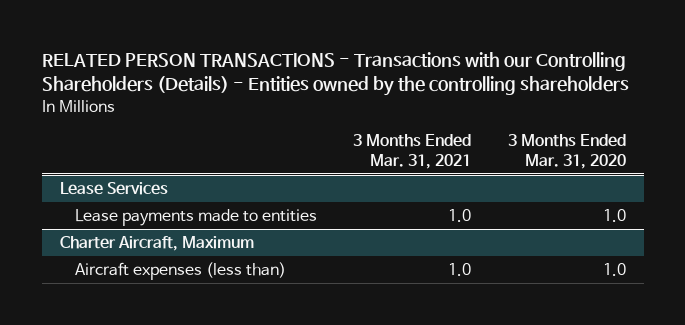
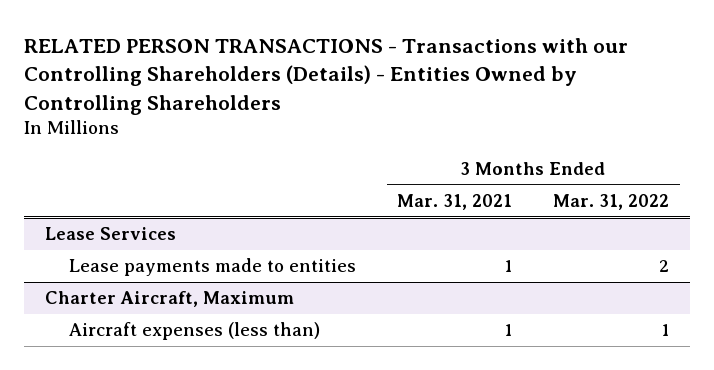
[41,52,629,97] RELATED PERSON TRANSACTIONS - Transactions with our Controlling Shareholders (Details) - Entities owned by the controlling shareholders -> [24,37,629,115] RELATED PERSON TRANSACTIONS - Transactions with our Controlling Shareholders (Details) - Entities Owned by Controlling Shareholders
[507,134,626,169] 3 Months Ended Mar. 31, 2020 -> none
none -> [553,193,670,210] Mar. 31, 2022
[448,209,472,223] 1.0 -> [504,260,513,273] 1
[448,263,472,277] 1.0 -> [504,324,513,337] 1

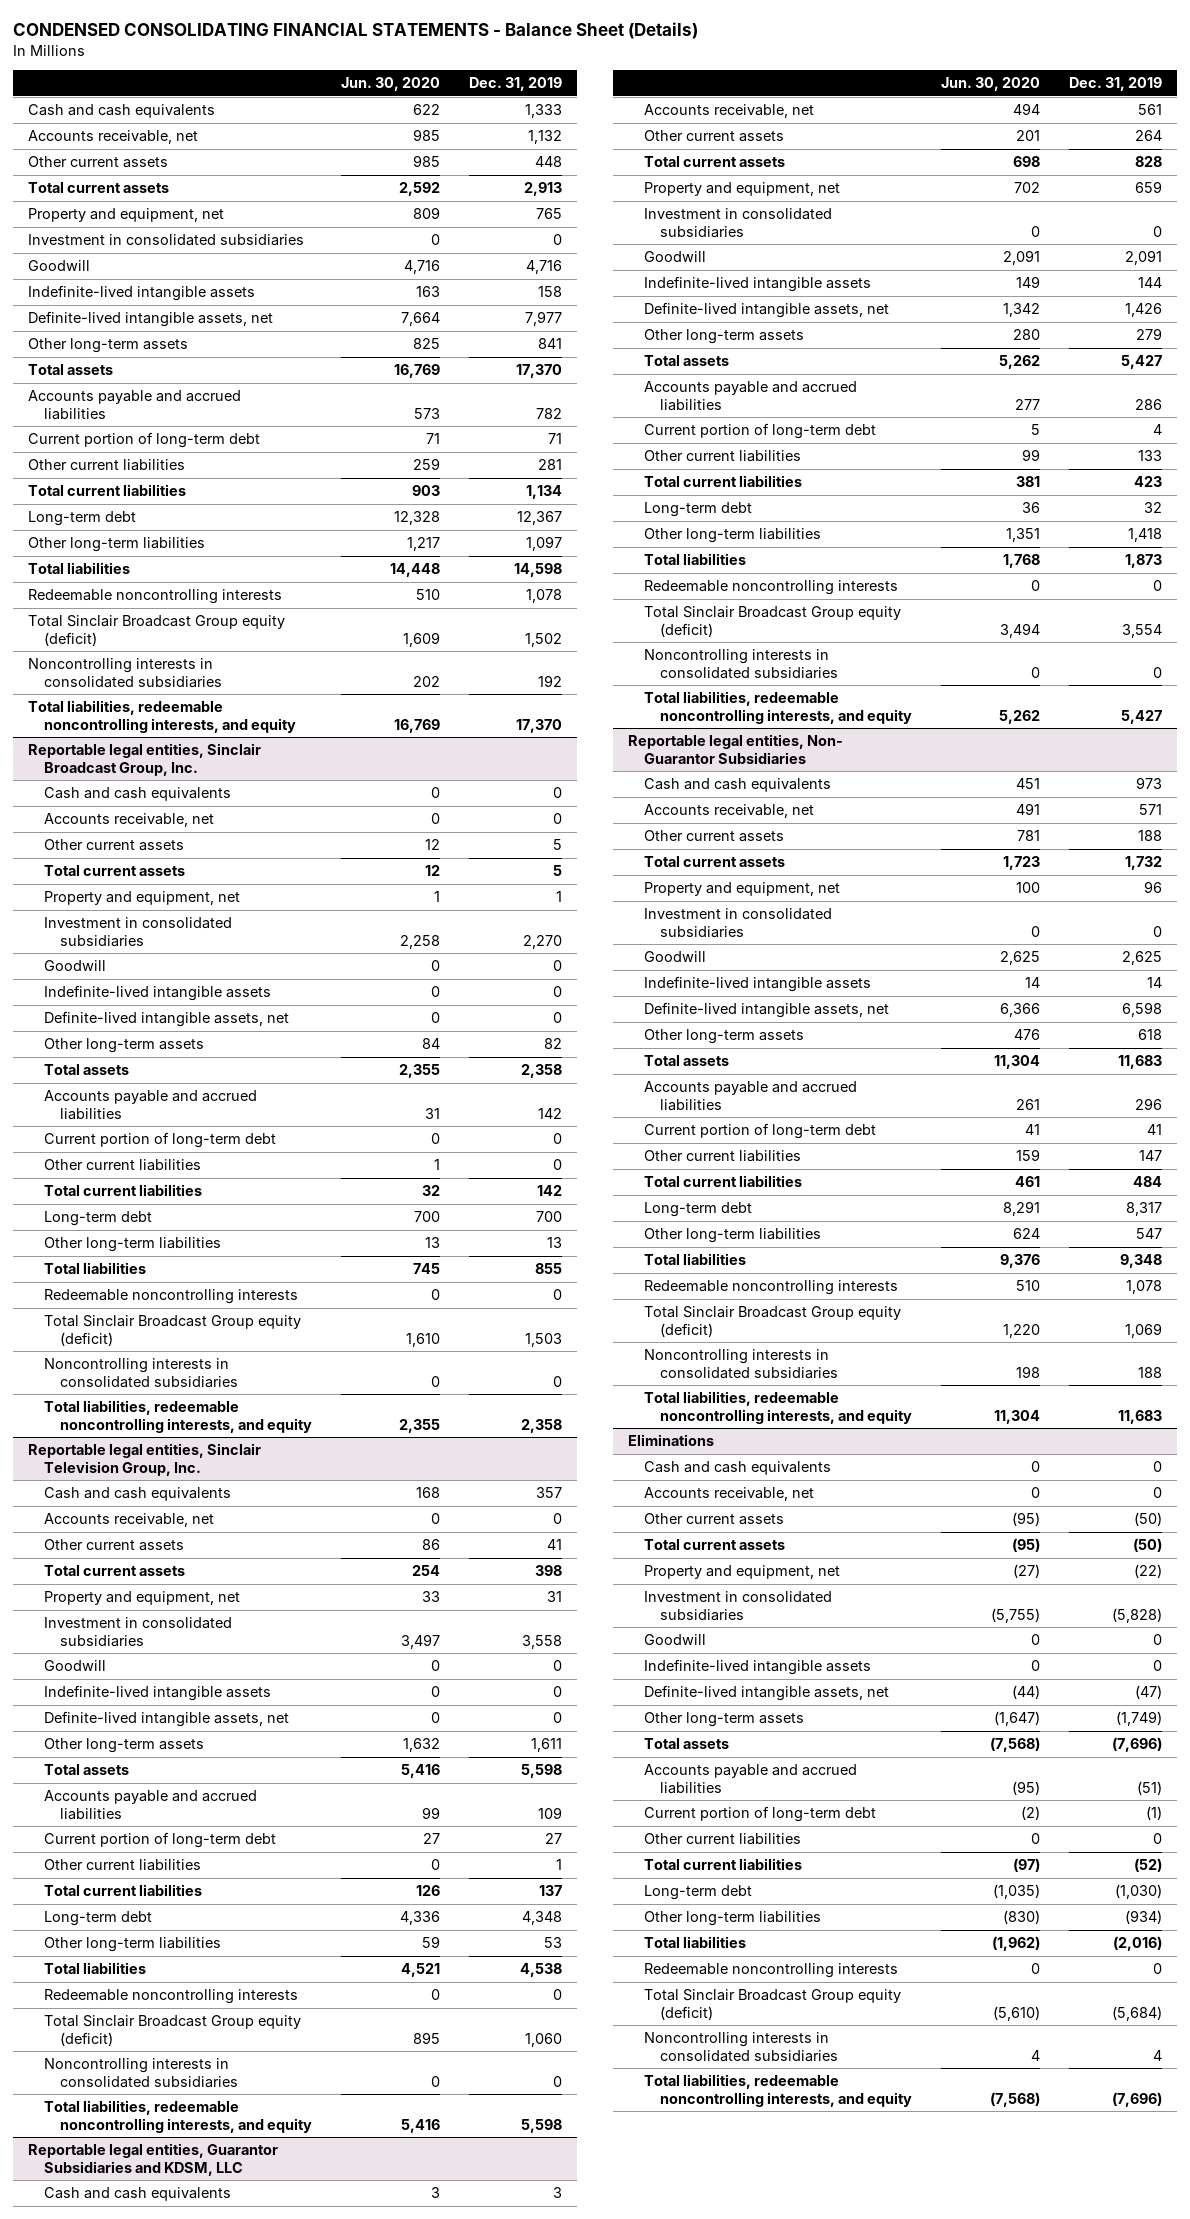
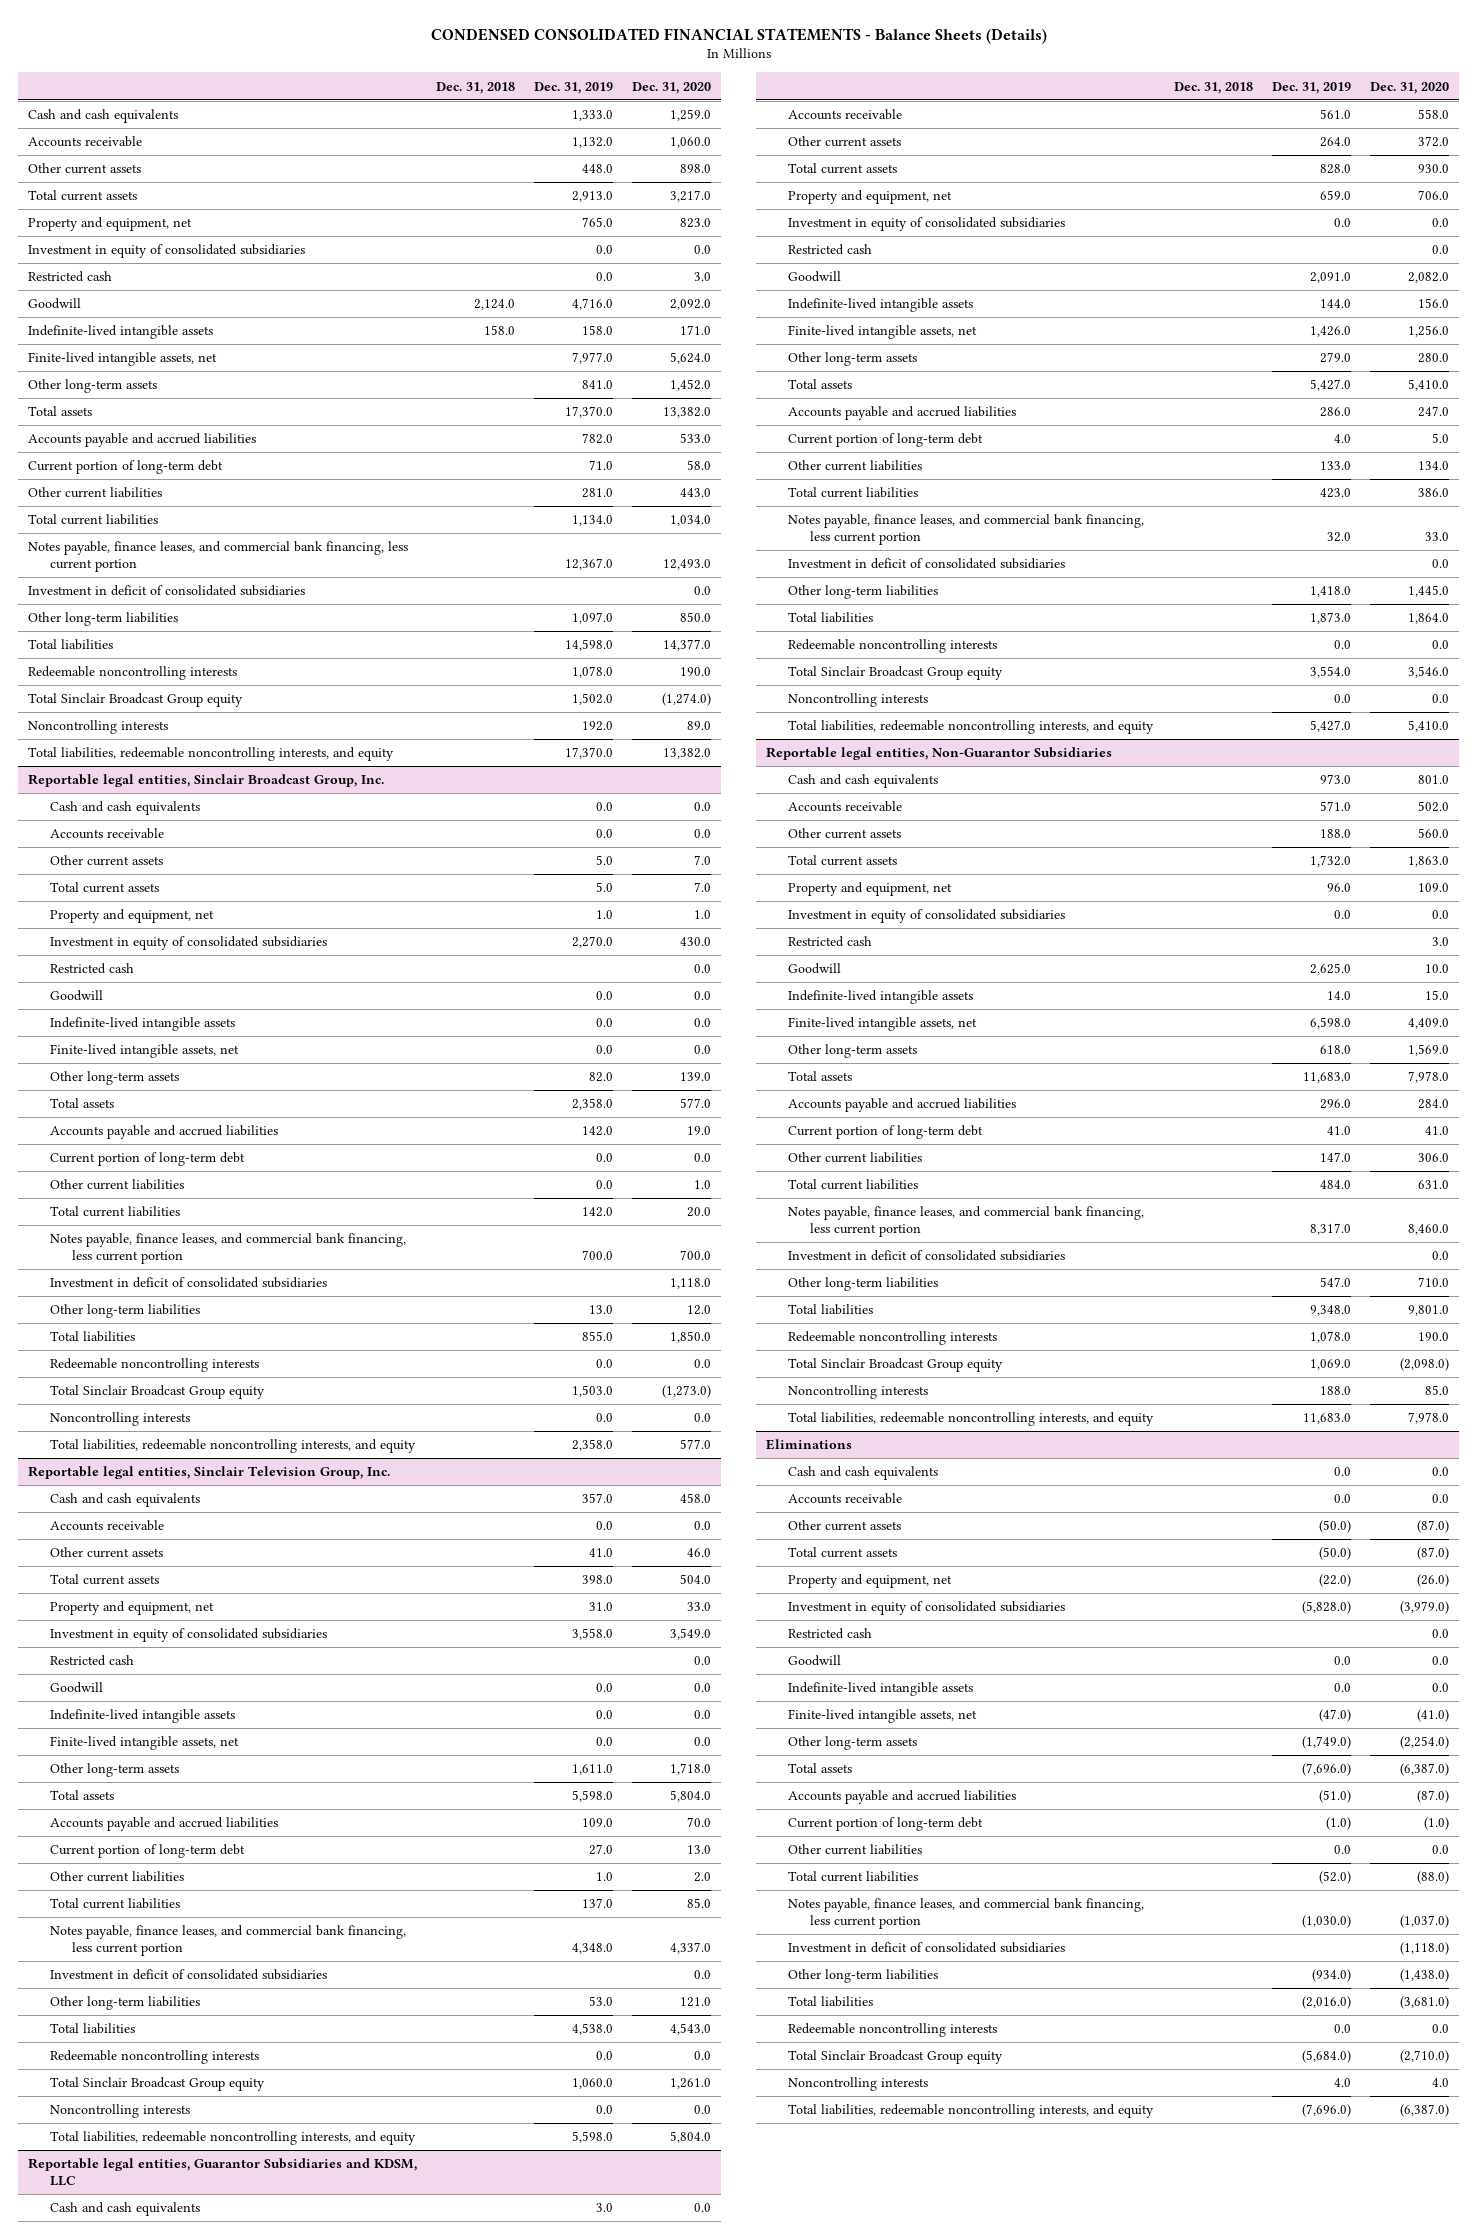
[13,21,699,39] CONDENSED CONSOLIDATING FINANCIAL STATEMENTS - Balance Sheet (Details) -> [430,27,1047,44] CONDENSED CONSOLIDATED FINANCIAL STATEMENTS - Balance Sheets (Details)
[341,77,441,92] Jun. 30, 2020 -> none
none -> [435,81,515,94] Dec. 31, 2018
none -> [632,81,712,94] Dec. 31, 2020
[27,511,136,527] Long-term debt -> none
[525,104,563,119] 1,333 -> [572,110,614,122] 1,333.0
[27,130,198,145] Accounts receivable, net -> [27,136,142,148] Accounts receivable
[528,130,563,145] 1,132 -> [572,137,614,149] 1,132.0
[535,156,563,168] 448 -> [582,164,614,174] 448.0
[524,182,563,197] 2,913 -> [572,191,614,203] 2,913.0
[536,208,563,220] 765 -> [582,217,614,228] 765.0
[27,234,304,247] Investment in consolidated subsidiaries -> [27,244,305,259] Investment in equity of consolidated subsidiaries
[553,234,563,246] 0 -> [596,245,614,255] 0.0
none -> [27,271,112,283] Restricted cash
[526,260,563,275] 4,716 -> [572,298,614,311] 4,716.0
[538,286,563,298] 158 -> [582,325,614,336] 158.0
[27,311,273,328] Definite-lived intangible assets, net -> [27,352,217,367] Finite-lived intangible assets, net
[525,311,563,327] 7,977 -> [572,352,614,365] 7,977.0
[538,338,563,350] 841 -> [582,380,614,390] 841.0
[516,364,563,379] 17,370 -> [565,406,614,419] 17,370.0
[536,407,563,419] 782 -> [582,433,614,445] 782.0
[548,433,563,445] 71 -> [589,460,614,471] 71.0
[538,459,563,471] 281 -> [582,488,614,499] 281.0
[526,485,563,500] 1,134 -> [572,515,614,527] 1,134.0
none -> [27,541,408,572] Notes payable, finance leases, and commercial bank financing, less current portion
none -> [27,585,305,597] Investment in deficit of consolidated subsidiaries
[526,536,563,552] 1,097 -> [572,612,614,625] 1,097.0
[514,563,563,578] 14,598 -> [565,639,614,652] 14,598.0
[526,589,563,604] 1,078 -> [572,666,614,679] 1,078.0
[27,615,285,646] Total Sinclair Broadcast Group equity (deficit) -> [27,693,243,708] Total Sinclair Broadcast Group equity
[525,632,563,647] 1,502 -> [572,693,614,706] 1,502.0
[27,658,222,688] Noncontrolling interests in consolidated subsidiaries -> [27,720,168,735] Noncontrolling interests
[538,674,563,687] 192 -> [582,721,614,732] 192.0
[516,718,563,733] 17,370 -> [565,747,614,760] 17,370.0
[43,1211,152,1227] Long-term debt -> none
[553,787,563,799] 0 -> [596,802,614,812] 0.0
[43,813,214,828] Accounts receivable, net -> [49,828,164,840] Accounts receivable
[553,813,563,825] 0 -> [596,829,614,839] 0.0
[553,839,563,851] 5 -> [596,855,614,866] 5.0
[553,865,563,877] 5 -> [596,882,614,893] 5.0
[556,891,563,903] 1 -> [596,910,614,920] 1.0
[43,917,232,947] Investment in consolidated subsidiaries -> [49,936,327,951] Investment in equity of consolidated subsidiaries
[523,934,563,949] 2,270 -> [572,936,614,949] 2,270.0
none -> [49,963,134,975] Restricted cash
[553,960,563,972] 0 -> [596,991,614,1001] 0.0
[553,986,563,998] 0 -> [596,1018,614,1028] 0.0
[43,1011,289,1028] Definite-lived intangible assets, net -> [49,1044,239,1059] Finite-lived intangible assets, net
[553,1012,563,1024] 0 -> [596,1045,614,1055] 0.0
[544,1038,563,1050] 82 -> [589,1072,614,1083] 82.0
[521,1064,563,1079] 2,358 -> [572,1098,614,1111] 2,358.0
[538,1107,563,1119] 142 -> [582,1126,614,1137] 142.0
[553,1133,563,1145] 0 -> [596,1153,614,1163] 0.0
[553,1159,563,1171] 0 -> [596,1180,614,1190] 0.0
[537,1185,563,1197] 142 -> [582,1207,614,1218] 142.0
none -> [49,1233,406,1264] Notes payable, finance leases, and commercial bank financing, less current portion
none -> [49,1277,327,1289] Investment in deficit of consolidated subsidiaries
[547,1237,563,1249] 13 -> [589,1305,614,1315] 13.0
[535,1263,563,1275] 855 -> [582,1331,614,1342] 855.0
[553,1289,563,1301] 0 -> [596,1359,614,1369] 0.0
[43,1315,301,1346] Total Sinclair Broadcast Group equity (deficit) -> [49,1385,265,1400] Total Sinclair Broadcast Group equity
[525,1332,563,1347] 1,503 -> [572,1385,614,1398] 1,503.0
[43,1358,239,1388] Noncontrolling interests in consolidated subsidiaries -> [49,1412,190,1427] Noncontrolling interests
[553,1375,563,1387] 0 -> [596,1413,614,1423] 0.0
[521,1418,563,1433] 2,358 -> [572,1439,614,1452] 2,358.0
[43,1911,152,1927] Long-term debt -> none
[536,1487,563,1499] 357 -> [582,1493,614,1504] 357.0
[43,1513,214,1528] Accounts receivable, net -> [49,1520,164,1532] Accounts receivable
[553,1513,563,1525] 0 -> [596,1521,614,1531] 0.0
[547,1539,563,1551] 41 -> [589,1548,614,1558] 41.0
[535,1565,563,1577] 398 -> [582,1575,614,1585] 398.0
[547,1591,563,1603] 31 -> [589,1602,614,1612] 31.0
[43,1617,232,1647] Investment in consolidated subsidiaries -> [49,1628,327,1643] Investment in equity of consolidated subsidiaries
[522,1634,563,1649] 3,558 -> [572,1628,614,1641] 3,558.0
none -> [49,1655,134,1667] Restricted cash
[553,1660,563,1672] 0 -> [596,1683,614,1693] 0.0
[553,1686,563,1698] 0 -> [596,1710,614,1720] 0.0
[43,1711,289,1728] Definite-lived intangible assets, net -> [49,1736,239,1751] Finite-lived intangible assets, net
[553,1712,563,1724] 0 -> [596,1737,614,1747] 0.0
[531,1738,563,1753] 1,611 -> [572,1764,614,1776] 1,611.0
[521,1764,563,1779] 5,598 -> [572,1790,614,1803] 5,598.0
[538,1806,563,1819] 109 -> [582,1818,614,1828] 109.0
[545,1833,563,1845] 27 -> [589,1844,614,1856] 27.0
[556,1859,563,1871] 1 -> [596,1872,614,1882] 1.0
[539,1885,563,1897] 137 -> [582,1898,614,1909] 137.0
none -> [49,1925,406,1956] Notes payable, finance leases, and commercial bank financing, less current portion
none -> [49,1969,327,1981] Investment in deficit of consolidated subsidiaries
[544,1937,563,1949] 53 -> [589,1996,614,2007] 53.0
[520,1963,563,1978] 4,538 -> [572,2023,614,2036] 4,538.0
[553,1989,563,2001] 0 -> [596,2051,614,2061] 0.0
[43,2015,301,2046] Total Sinclair Broadcast Group equity (deficit) -> [49,2077,265,2092] Total Sinclair Broadcast Group equity
[525,2032,563,2047] 1,060 -> [572,2078,614,2090] 1,060.0
[43,2058,239,2088] Noncontrolling interests in consolidated subsidiaries -> [49,2104,190,2119] Noncontrolling interests
[553,2075,563,2087] 0 -> [596,2105,614,2115] 0.0
[521,2118,563,2133] 5,598 -> [572,2131,614,2144] 5,598.0
[644,502,753,518] Long-term debt -> none
[644,1202,753,1218] Long-term debt -> none
[553,2187,563,2199] 3 -> [596,2203,614,2213] 3.0
[644,104,815,119] Accounts receivable, net -> [787,109,902,121] Accounts receivable
[1138,104,1163,116] 561 -> [1320,109,1352,120] 561.0
[1135,130,1163,142] 264 -> [1320,137,1352,148] 264.0
[1135,156,1163,168] 828 -> [1320,164,1352,175] 828.0
[1135,181,1163,194] 659 -> [1320,190,1352,201] 659.0
[644,208,833,238] Investment in consolidated subsidiaries -> [787,217,1065,232] Investment in equity of consolidated subsidiaries
[1153,225,1163,237] 0 -> [1334,218,1352,228] 0.0
none -> [787,244,872,256] Restricted cash
[1125,250,1163,266] 2,091 -> [1310,272,1352,284] 2,091.0
[1138,277,1163,289] 144 -> [1320,299,1352,309] 144.0
[644,302,890,319] Definite-lived intangible assets, net -> [787,325,977,340] Finite-lived intangible assets, net
[1125,303,1163,318] 1,426 -> [1310,326,1352,338] 1,426.0
[1136,328,1163,341] 279 -> [1320,352,1352,364] 279.0
[1121,355,1163,370] 5,427 -> [1310,379,1352,392] 5,427.0
[1135,398,1163,410] 286 -> [1320,407,1352,418] 286.0
[1153,424,1163,436] 4 -> [1334,434,1352,444] 4.0
[1138,450,1163,462] 133 -> [1320,461,1352,471] 133.0
[1134,476,1163,488] 423 -> [1320,488,1352,499] 423.0
none -> [787,514,1144,545] Notes payable, finance leases, and commercial bank financing, less current portion
none -> [787,558,1065,570] Investment in deficit of consolidated subsidiaries
[1128,528,1163,543] 1,418 -> [1310,586,1352,598] 1,418.0
[1125,554,1163,569] 1,873 -> [1310,612,1352,625] 1,873.0
[1153,580,1163,592] 0 -> [1334,640,1352,650] 0.0
[644,606,902,637] Total Sinclair Broadcast Group equity (deficit) -> [787,666,1003,681] Total Sinclair Broadcast Group equity
[1122,623,1163,638] 3,554 -> [1310,666,1352,679] 3,554.0
[644,649,839,679] Noncontrolling interests in consolidated subsidiaries -> [787,693,928,708] Noncontrolling interests
[1153,666,1163,678] 0 -> [1334,694,1352,704] 0.0
[1121,709,1163,724] 5,427 -> [1310,720,1352,733] 5,427.0
[627,734,843,764] Reportable legal entities, Non- Guarantor Subsidiaries -> [765,747,1112,761] Reportable legal entities, Non-Guarantor Subsidiaries
[1136,777,1163,790] 973 -> [1320,774,1352,785] 973.0
[644,804,815,819] Accounts receivable, net -> [787,801,902,813] Accounts receivable
[1139,804,1163,816] 571 -> [1320,801,1352,812] 571.0
[1138,830,1163,842] 188 -> [1320,829,1352,839] 188.0
[1125,856,1163,871] 1,732 -> [1310,855,1352,868] 1,732.0
[1144,881,1163,894] 96 -> [1327,883,1352,893] 96.0
[644,908,833,938] Investment in consolidated subsidiaries -> [787,909,1065,924] Investment in equity of consolidated subsidiaries
[1153,925,1163,937] 0 -> [1334,910,1352,920] 0.0
none -> [787,936,872,948] Restricted cash
[1122,951,1163,966] 2,625 -> [1310,963,1352,976] 2,625.0
[1147,977,1163,989] 14 -> [1327,991,1352,1001] 14.0
[644,1002,890,1019] Definite-lived intangible assets, net -> [787,1017,977,1032] Finite-lived intangible assets, net
[1122,1002,1163,1018] 6,598 -> [1310,1017,1352,1030] 6,598.0
[1138,1029,1163,1041] 618 -> [1320,1045,1352,1055] 618.0
[1118,1055,1163,1070] 11,683 -> [1303,1072,1352,1084] 11,683.0
[1135,1097,1163,1110] 296 -> [1320,1099,1352,1110] 296.0
[1147,1124,1163,1136] 41 -> [1327,1126,1352,1136] 41.0
[1139,1150,1163,1162] 147 -> [1320,1152,1352,1163] 147.0
[1133,1176,1163,1188] 484 -> [1320,1180,1352,1190] 484.0
none -> [787,1206,1144,1237] Notes payable, finance leases, and commercial bank financing, less current portion
none -> [787,1250,1065,1262] Investment in deficit of consolidated subsidiaries
[1136,1228,1163,1240] 547 -> [1320,1277,1352,1288] 547.0
[1120,1254,1163,1269] 9,348 -> [1310,1305,1352,1317] 9,348.0
[1126,1280,1163,1295] 1,078 -> [1310,1331,1352,1344] 1,078.0
[644,1306,902,1337] Total Sinclair Broadcast Group equity (deficit) -> [787,1358,1003,1373] Total Sinclair Broadcast Group equity
[1125,1322,1163,1338] 1,069 -> [1310,1359,1352,1371] 1,069.0
[644,1349,839,1379] Noncontrolling interests in consolidated subsidiaries -> [787,1385,928,1400] Noncontrolling interests
[1138,1366,1163,1378] 188 -> [1320,1386,1352,1396] 188.0
[1118,1409,1163,1424] 11,683 -> [1303,1413,1352,1425] 11,683.0
[644,1885,753,1901] Long-term debt -> none
[1153,1461,1163,1473] 0 -> [1334,1467,1352,1477] 0.0
[644,1487,815,1502] Accounts receivable, net -> [787,1493,902,1505] Accounts receivable
[1153,1487,1163,1499] 0 -> [1334,1494,1352,1504] 0.0
[1134,1512,1163,1527] (50) -> [1319,1520,1352,1534] (50.0)
[1133,1538,1163,1553] (50) -> [1319,1547,1352,1561] (50.0)
[1134,1564,1163,1579] (22) -> [1319,1574,1352,1588] (22.0)
[644,1591,833,1621] Investment in consolidated subsidiaries -> [787,1601,1065,1616] Investment in equity of consolidated subsidiaries
[1112,1607,1163,1623] (5,828) -> [1302,1601,1352,1615] (5,828.0)
none -> [787,1628,872,1640] Restricted cash
[1153,1634,1163,1646] 0 -> [1334,1656,1352,1666] 0.0
[1153,1660,1163,1672] 0 -> [1334,1683,1352,1693] 0.0
[644,1685,890,1702] Definite-lived intangible assets, net -> [787,1709,977,1724] Finite-lived intangible assets, net
[1135,1685,1163,1700] (47) -> [1319,1709,1352,1723] (47.0)
[1116,1711,1163,1727] (1,749) -> [1302,1736,1352,1750] (1,749.0)
[1112,1737,1163,1753] (7,696) -> [1302,1763,1352,1777] (7,696.0)
[1137,1780,1163,1795] (51) -> [1319,1790,1352,1804] (51.0)
[1146,1806,1163,1821] (1) -> [1326,1817,1352,1831] (1.0)
[1153,1833,1163,1845] 0 -> [1334,1845,1352,1855] 0.0
[1134,1858,1163,1873] (52) -> [1319,1871,1352,1885] (52.0)
none -> [787,1898,1144,1929] Notes payable, finance leases, and commercial bank financing, less current portion
none -> [787,1942,1065,1954] Investment in deficit of consolidated subsidiaries
[1125,1910,1163,1925] (934) -> [1312,1969,1352,1983] (934.0)
[1113,1936,1163,1952] (2,016) -> [1302,1996,1352,2010] (2,016.0)
[1153,1963,1163,1975] 0 -> [1334,2024,1352,2034] 0.0
[644,1989,902,2020] Total Sinclair Broadcast Group equity (deficit) -> [787,2050,1003,2065] Total Sinclair Broadcast Group equity
[1112,2005,1163,2021] (5,684) -> [1302,2050,1352,2064] (5,684.0)
[644,2032,839,2062] Noncontrolling interests in consolidated subsidiaries -> [787,2077,928,2092] Noncontrolling interests
[1153,2049,1163,2061] 4 -> [1334,2078,1352,2088] 4.0
[1112,2091,1163,2107] (7,696) -> [1302,2104,1352,2118] (7,696.0)

